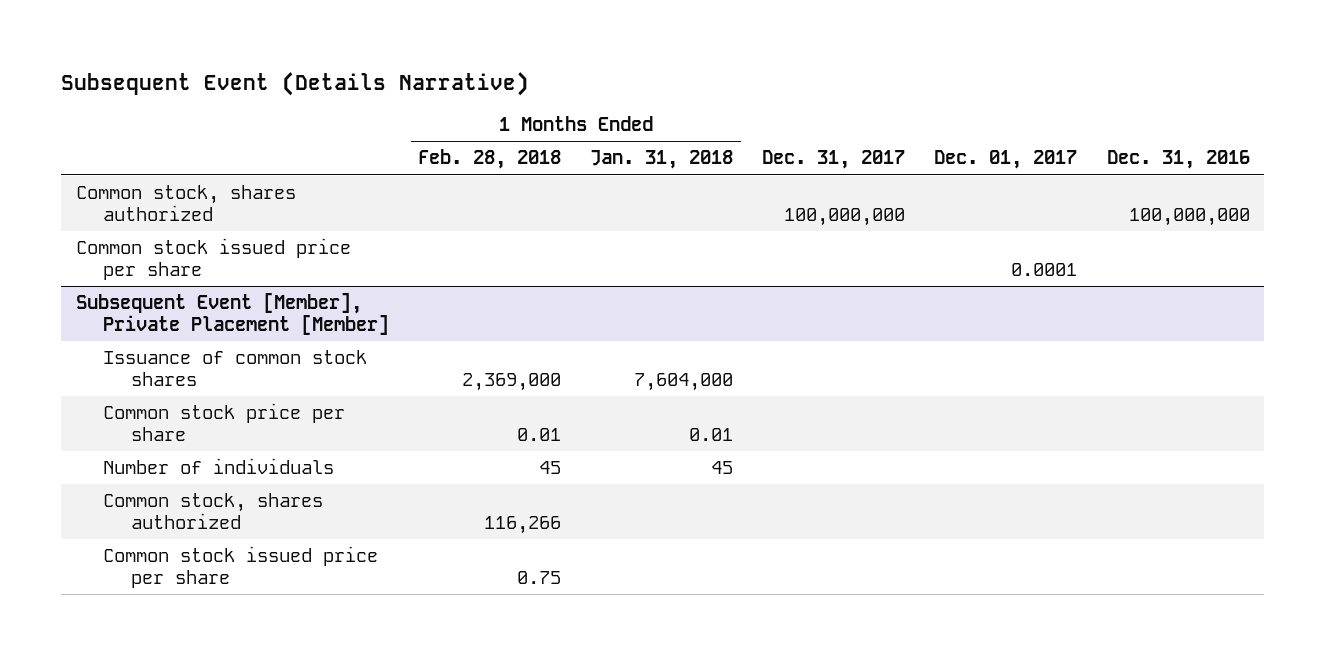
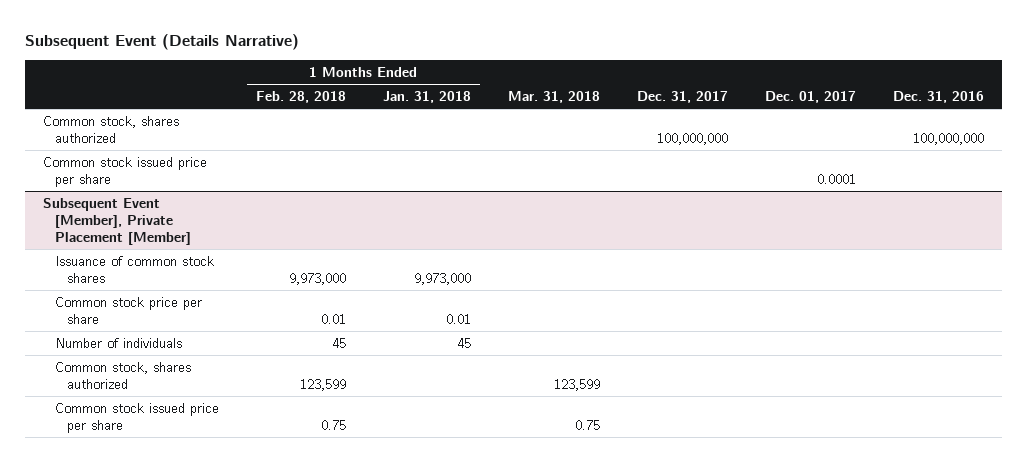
none -> [507,91,600,104] Mar. 31, 2018
[462,373,562,392] 2,369,000 -> [288,272,346,285] 9,973,000
[634,373,734,392] 7,604,000 -> [413,272,471,285] 9,973,000
[484,516,562,535] 116,266 -> [299,378,346,391] 123,599

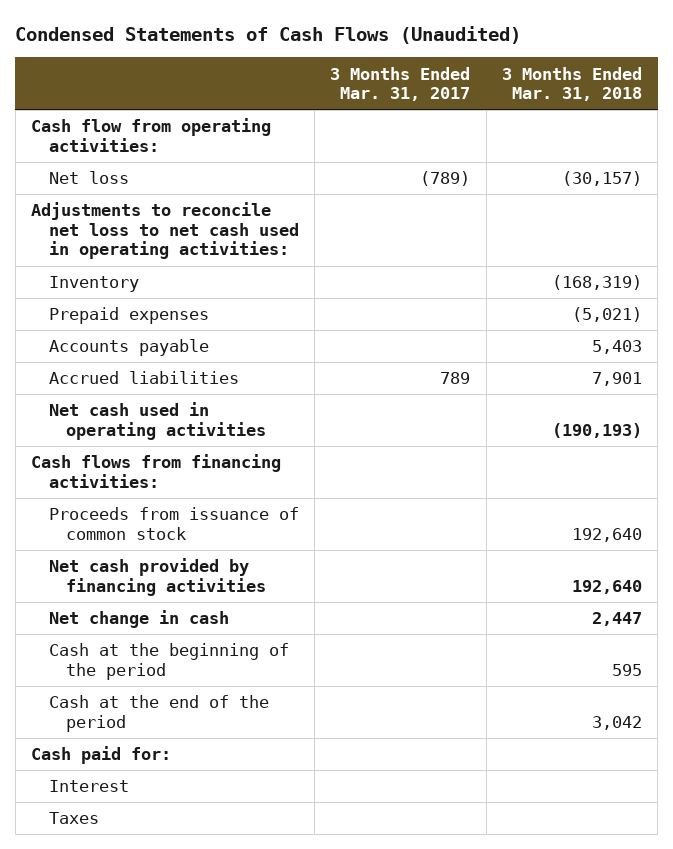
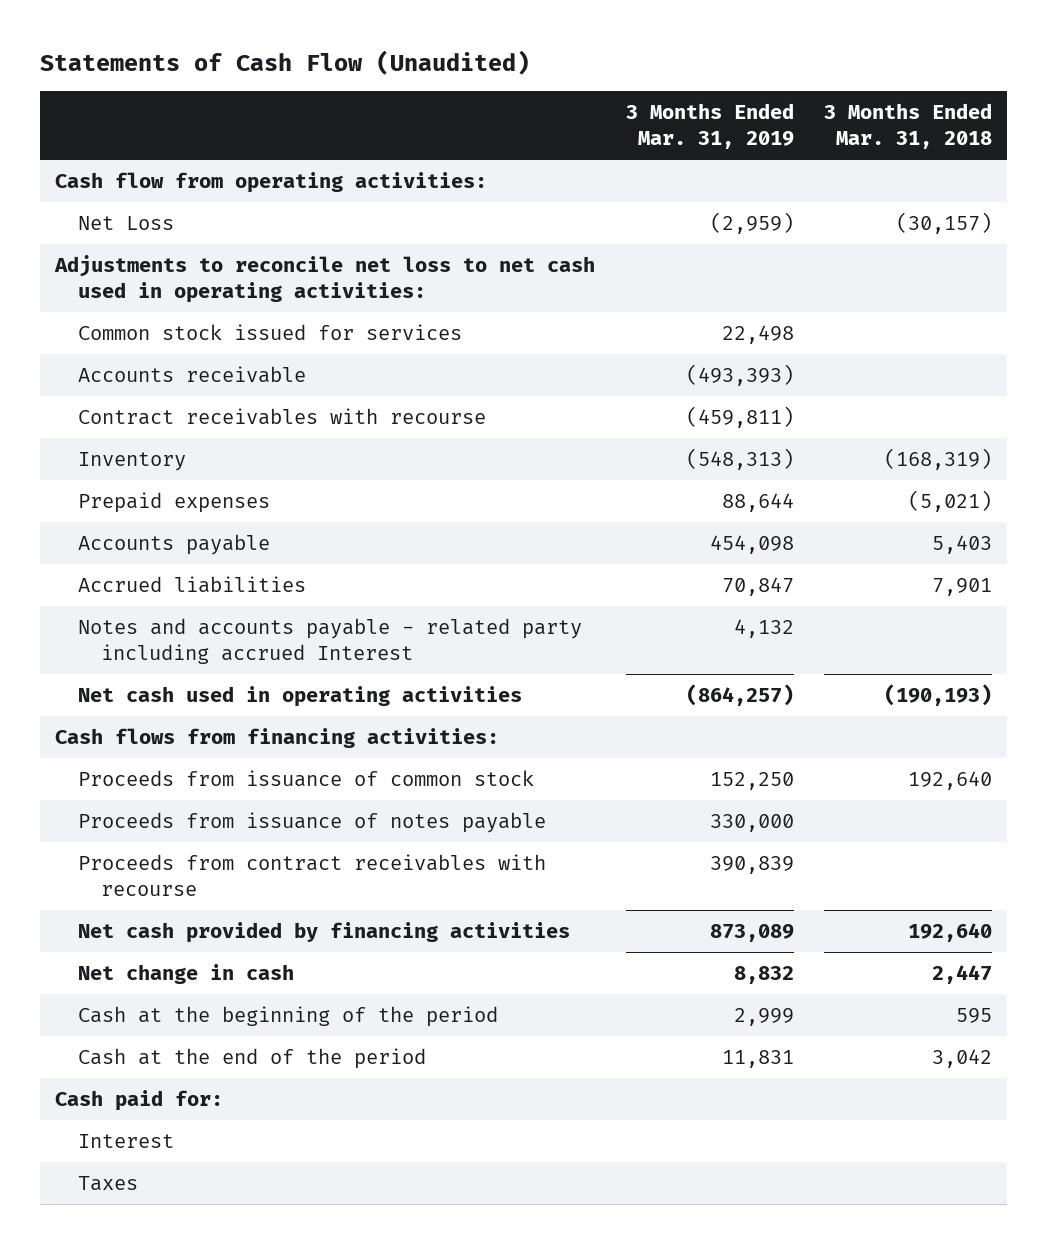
[15,25,522,44] Condensed Statements of Cash Flows (Unaudited) -> [40,50,531,76] Statements of Cash Flow (Unaudited)
[330,66,471,102] 3 Months Ended Mar. 31, 2017 -> none
none -> [625,103,794,150] 3 Months Ended Mar. 31, 2019
[48,171,129,185] Net loss -> [78,215,175,230] Net Loss
none -> [78,323,463,340] Common stock issued for services
none -> [78,365,307,383] Accounts receivable
none -> [78,407,487,425] Contract receivables with recourse
none -> [78,617,583,664] Notes and accounts payable - related party including accrued Interest
none -> [78,811,547,833] Proceeds from issuance of notes payable
none -> [78,853,547,896] Proceeds from contract receivables with recourse

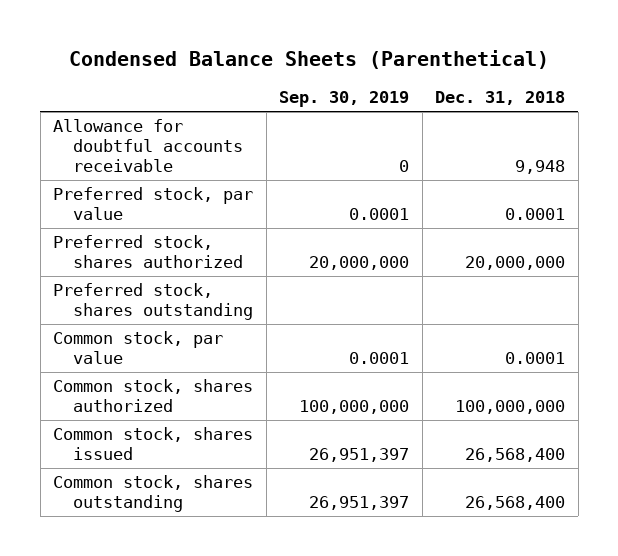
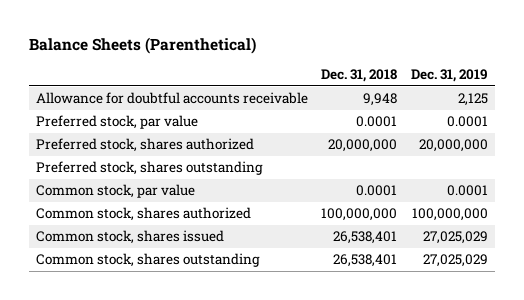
[69,50,550,70] Condensed Balance Sheets (Parenthetical) -> [28,36,256,54] Balance Sheets (Parenthetical)
[279,91,410,108] Sep. 30, 2019 -> none
none -> [410,69,488,83] Dec. 31, 2019
[465,448,566,463] 26,568,400 -> [333,231,398,245] 26,538,401
[465,496,566,511] 26,568,400 -> [333,254,398,268] 26,538,401

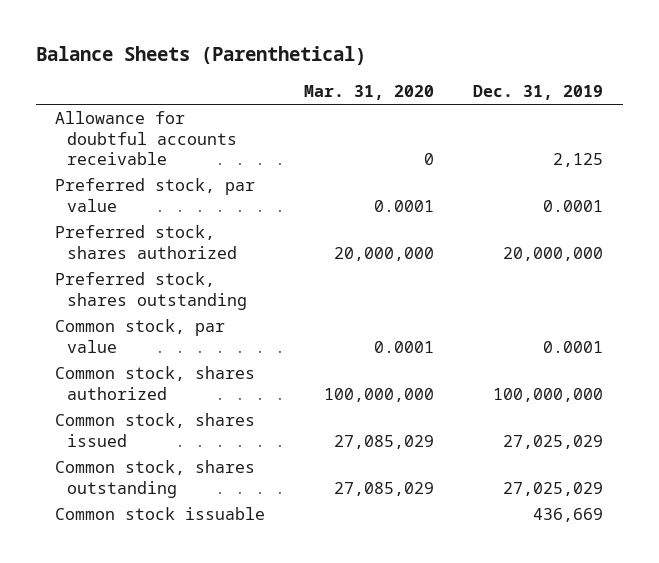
[321,69,398,83] Dec. 31, 2018 -> none
none -> [304,84,435,100] Mar. 31, 2020
none -> [55,507,266,521] Common stock issuable

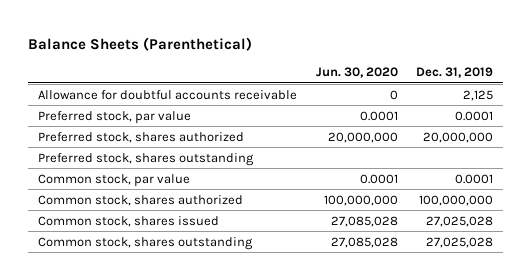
[304,84,435,100] Mar. 31, 2020 -> none
none -> [315,67,398,79] Jun. 30, 2020
[55,507,266,521] Common stock issuable -> none
[503,434,604,449] 27,025,029 -> [426,215,494,227] 27,025,028
[503,481,604,496] 27,025,029 -> [426,236,494,248] 27,025,028

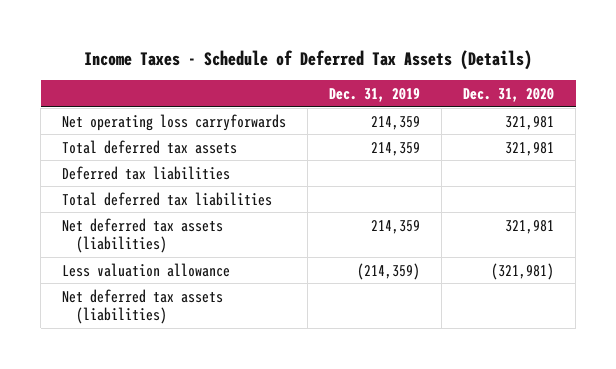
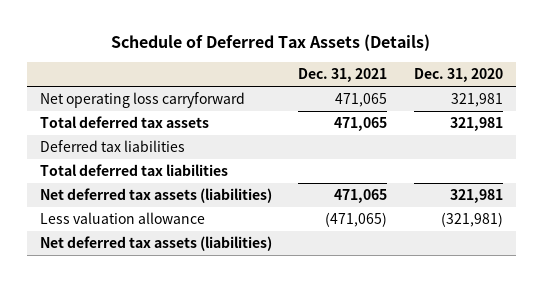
[84,49,533,70] Income Taxes - Schedule of Deferred Tax Assets (Details) -> [111,34,431,52] Schedule of Deferred Tax Assets (Details)
[329,88,421,103] Dec. 31, 2019 -> none
none -> [298,68,388,83] Dec. 31, 2021
[62,113,287,131] Net operating loss carryforwards -> [39,91,245,108] Net operating loss carryforward

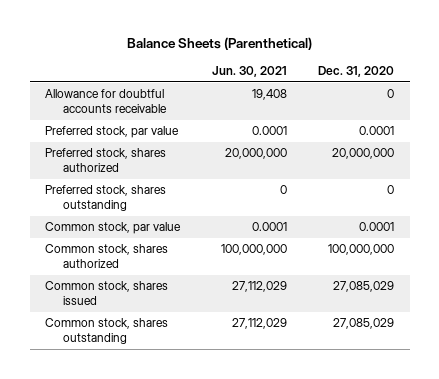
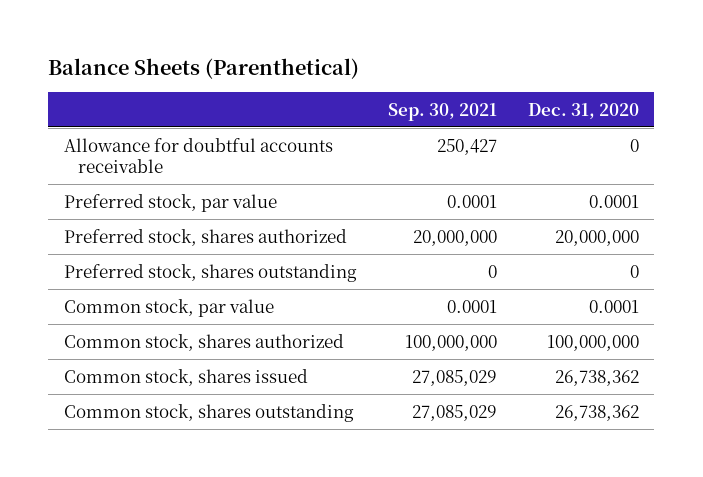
[211,66,287,78] Jun. 30, 2021 -> none
none -> [387,102,497,121] Sep. 30, 2021
[333,281,395,293] 27,085,029 -> [554,369,639,386] 26,738,362
[333,318,395,330] 27,085,029 -> [554,404,639,421] 26,738,362

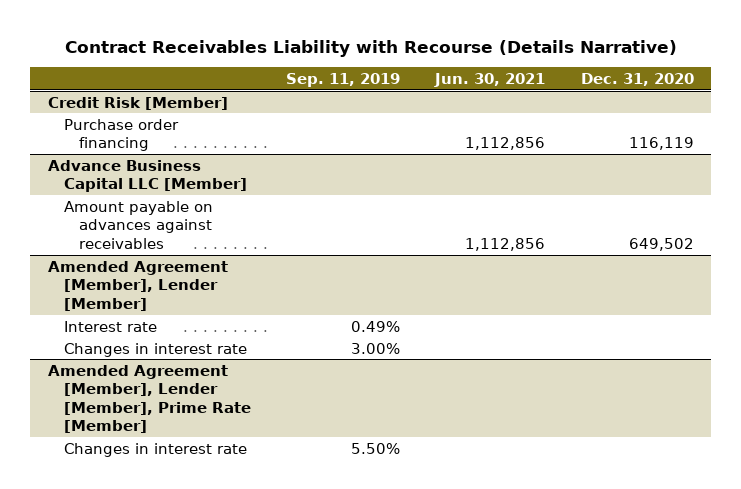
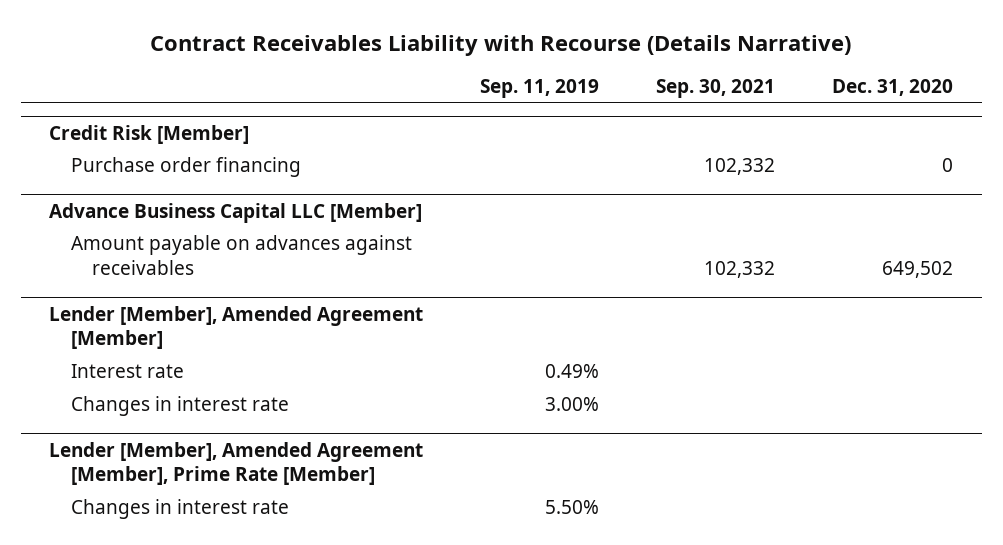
[434,72,546,87] Jun. 30, 2021 -> none
none -> [656,79,776,99] Sep. 30, 2021
[628,137,694,151] 116,119 -> [942,158,954,173] 0
[47,260,228,311] Amended Agreement [Member], Lender [Member] -> [49,305,424,350] Lender [Member], Amended Agreement [Member]
[47,364,251,434] Amended Agreement [Member], Lender [Member], Prime Rate [Member] -> [49,441,424,486] Lender [Member], Amended Agreement [Member], Prime Rate [Member]

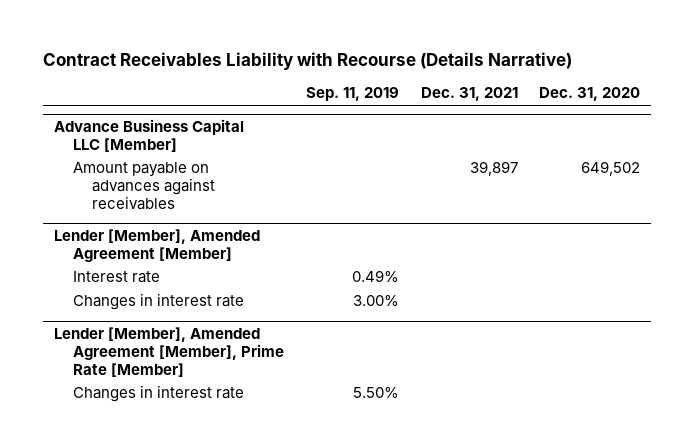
[656,79,776,99] Sep. 30, 2021 -> none
none -> [420,87,518,102] Dec. 31, 2021
[49,124,250,144] Credit Risk [Member] -> none
[70,157,301,178] Purchase order financing -> none

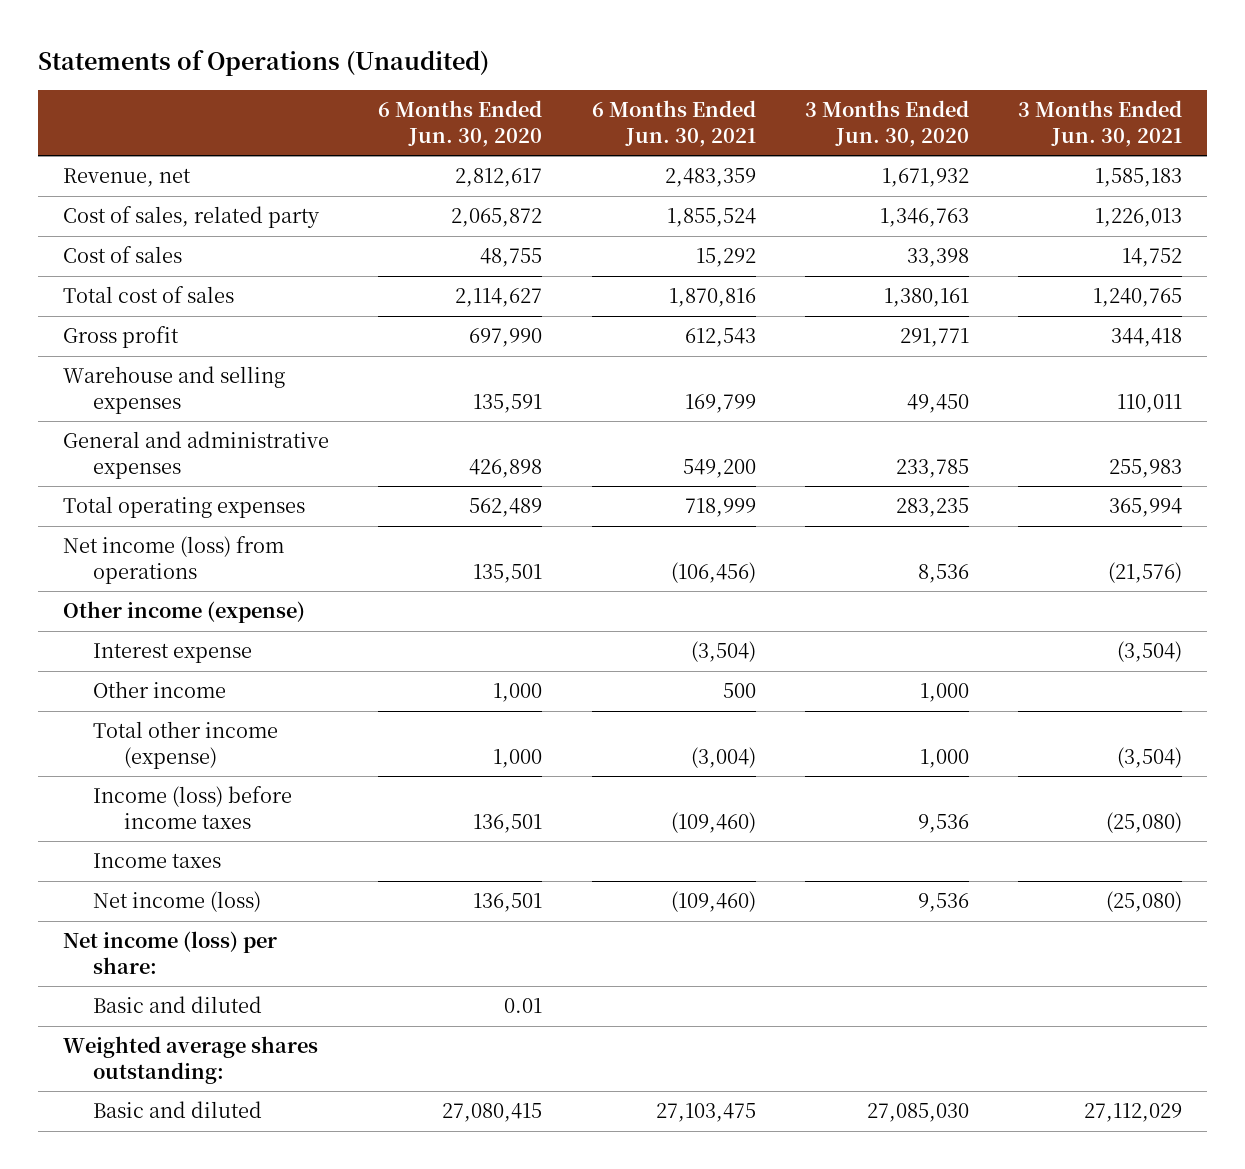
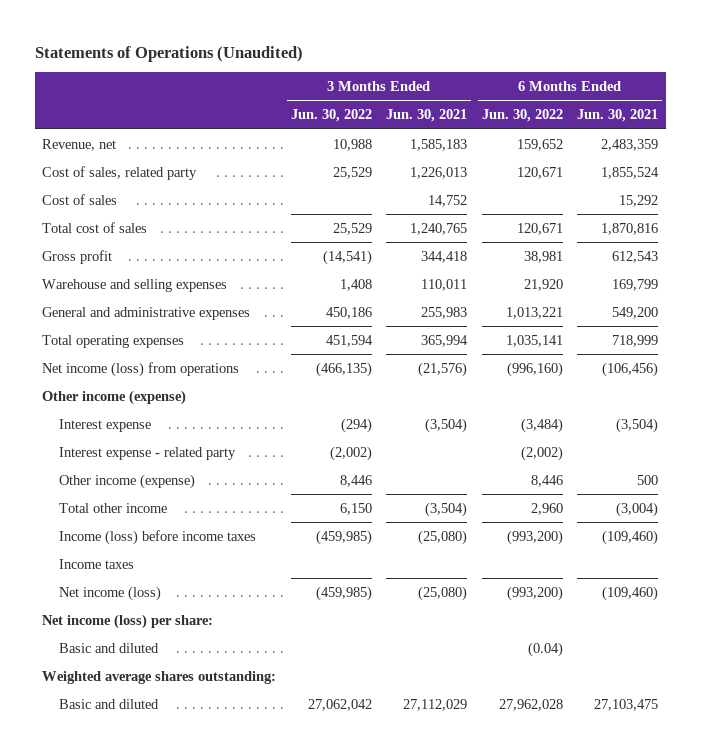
[378,100,543,147] 6 Months Ended Jun. 30, 2020 -> none
[804,100,969,147] 3 Months Ended Jun. 30, 2020 -> none
none -> [290,109,372,123] Jun. 30, 2022
none -> [481,109,563,123] Jun. 30, 2022
none -> [58,446,236,460] Interest expense - related party
[93,681,227,699] Other income -> [58,473,195,489] Other income (expense)
[93,721,279,769] Total other income (expense) -> [58,502,167,513] Total other income

